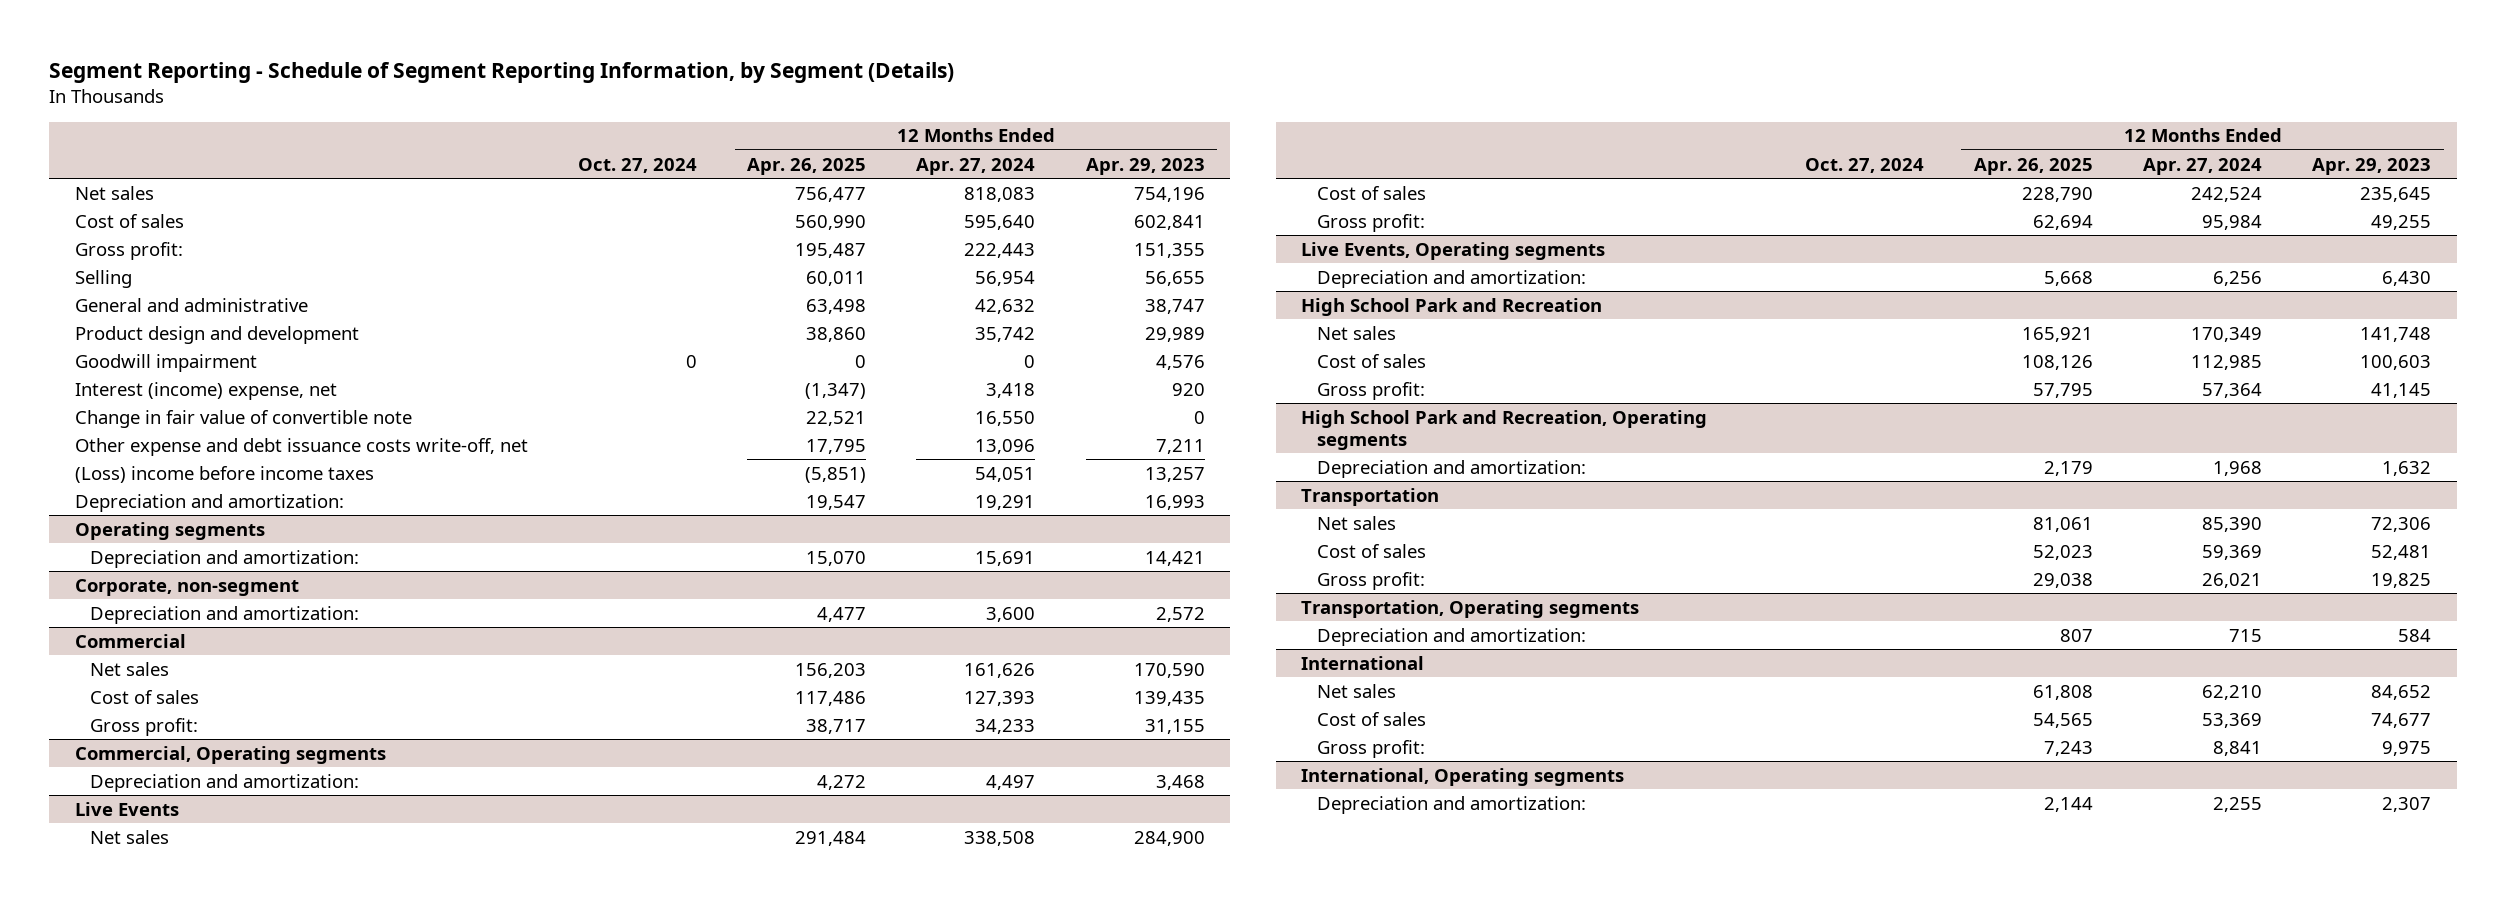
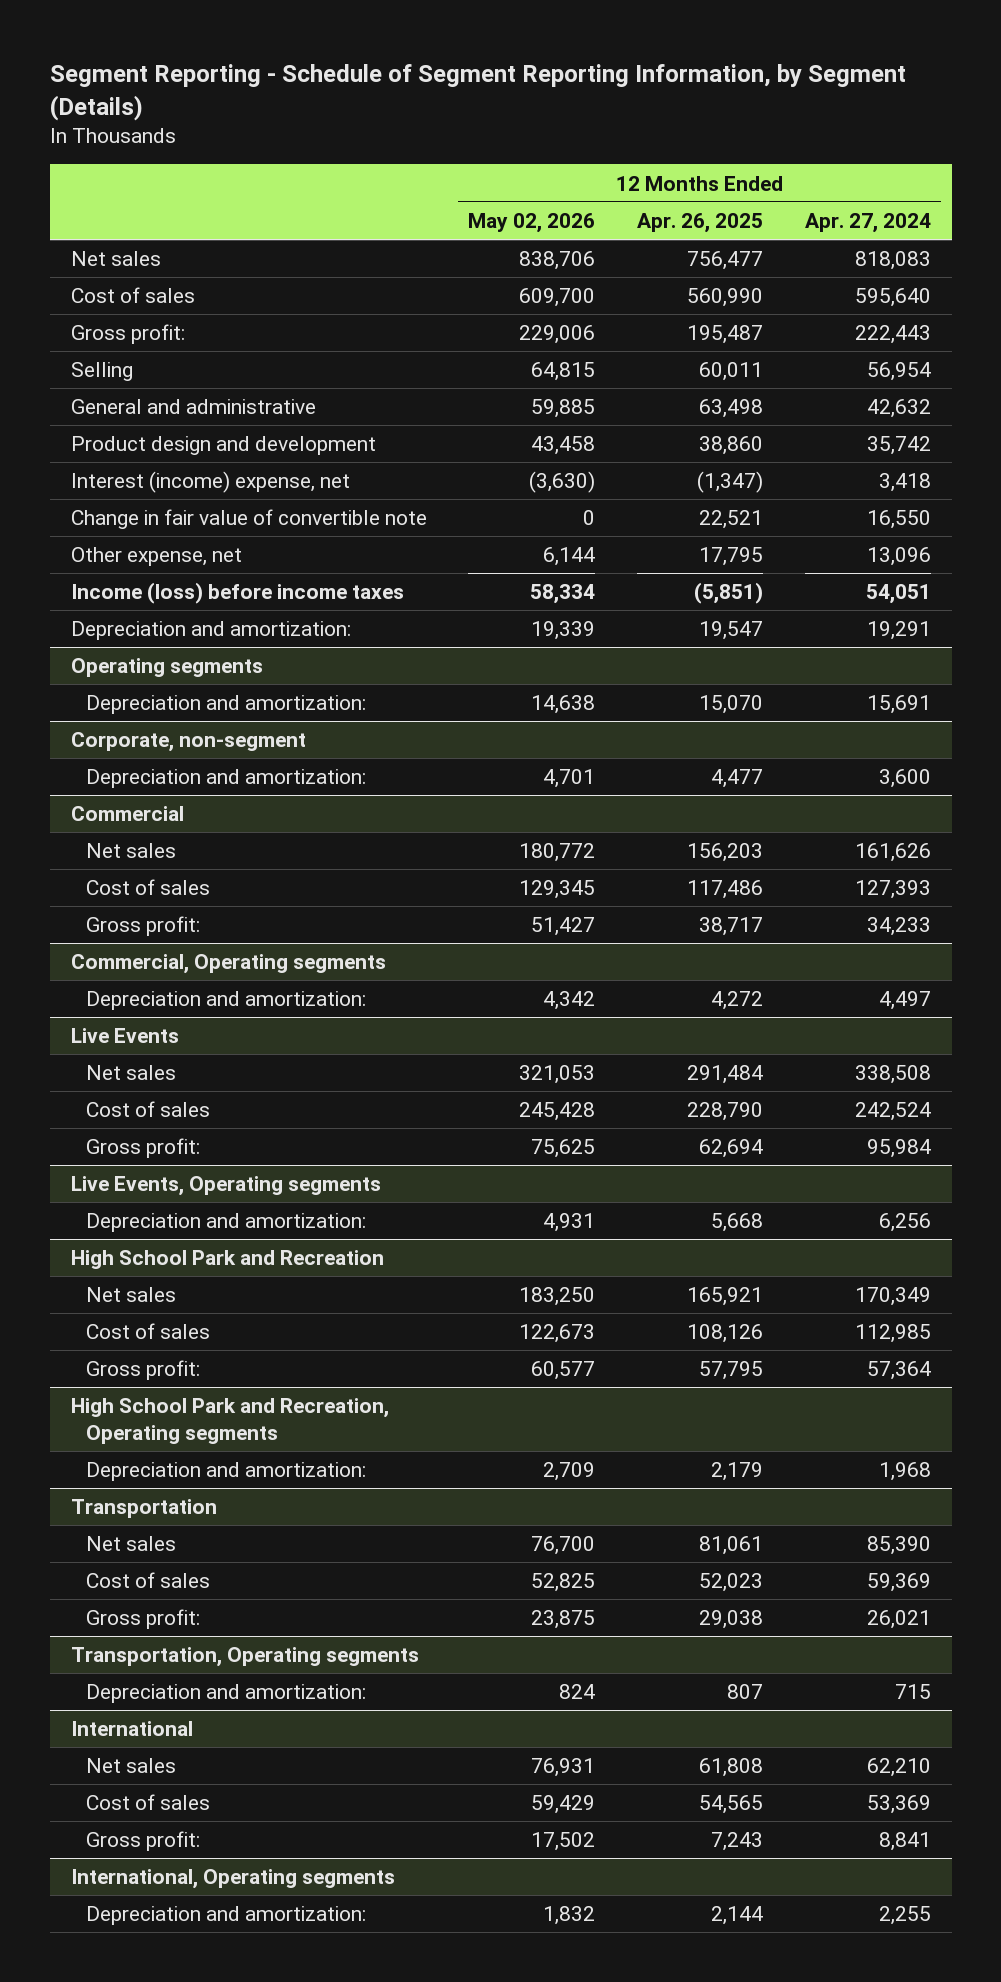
[577,157,697,173] Oct. 27, 2024 -> none
[1085,157,1205,175] Apr. 29, 2023 -> none
none -> [468,213,596,234] May 02, 2026
[74,353,257,372] Goodwill impairment -> none
[74,437,528,456] Other expense and debt issuance costs write-off, net -> [70,547,242,567] Other expense, net
[74,465,374,483] (Loss) income before income taxes -> [70,582,404,605] Income (loss) before income taxes

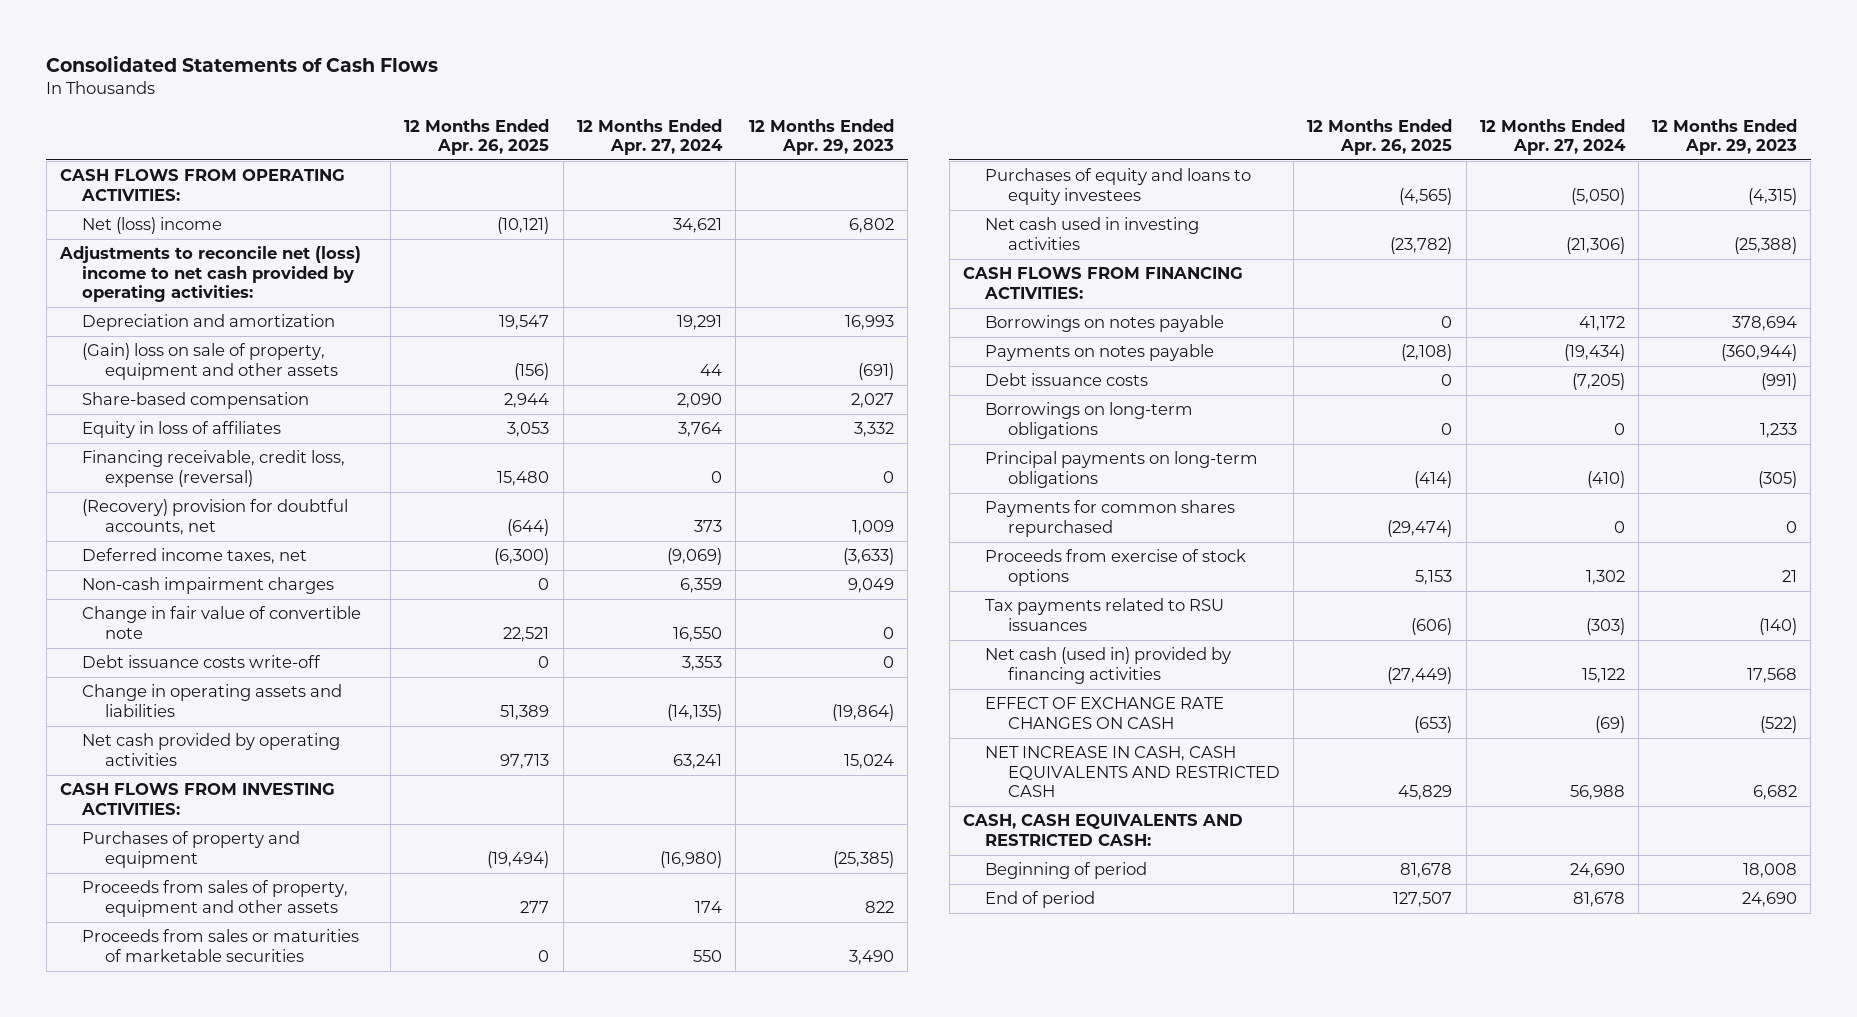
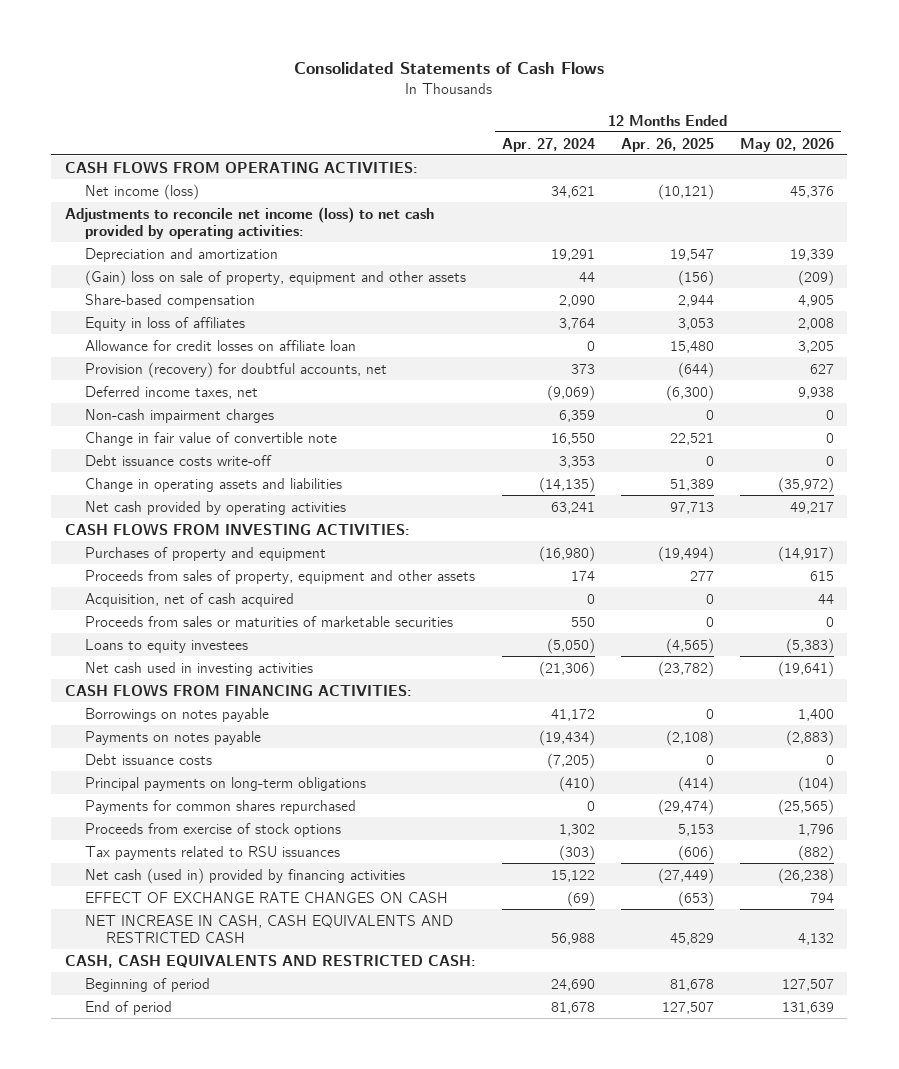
[749,118,895,155] 12 Months Ended Apr. 29, 2023 -> none
none -> [740,137,835,152] May 02, 2026
[82,217,223,235] Net (loss) income -> [85,183,200,200] Net income (loss)
[58,246,361,302] Adjustments to reconcile net (loss) income to net cash provided by operating activities: -> [64,206,434,240] Adjustments to reconcile net income (loss) to net cash provided by operating activities:
[82,450,346,487] Financing receivable, credit loss, expense (reversal) -> [85,339,357,351] Allowance for credit losses on affiliate loan
[82,499,349,535] (Recovery) provision for doubtful accounts, net -> [85,361,388,378] Provision (recovery) for doubtful accounts, net
none -> [85,592,295,607] Acquisition, net of cash acquired
[985,168,1252,205] Purchases of equity and loans to equity investees -> [85,638,249,653] Loans to equity investees
[985,402,1194,439] Borrowings on long-term obligations -> none

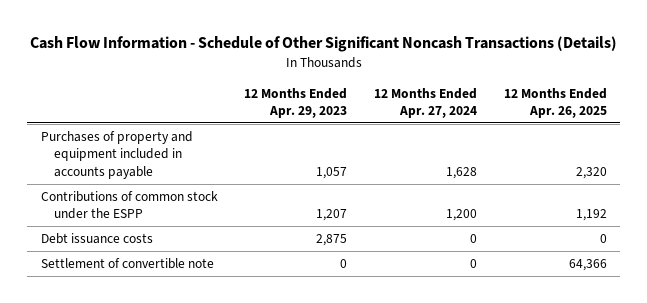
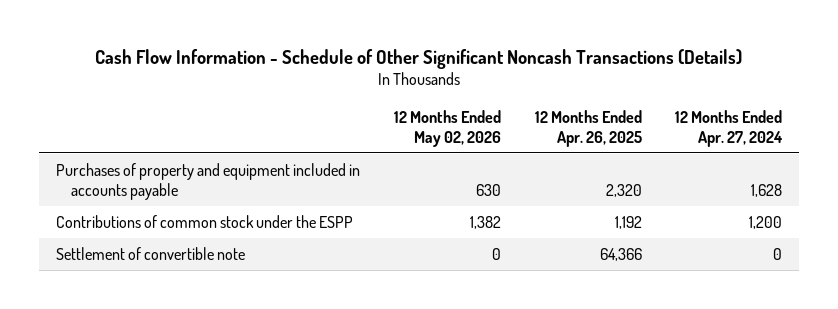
[244,87,348,119] 12 Months Ended Apr. 29, 2023 -> none
none -> [393,110,501,147] 12 Months Ended May 02, 2026
[40,232,153,244] Debt issuance costs -> none

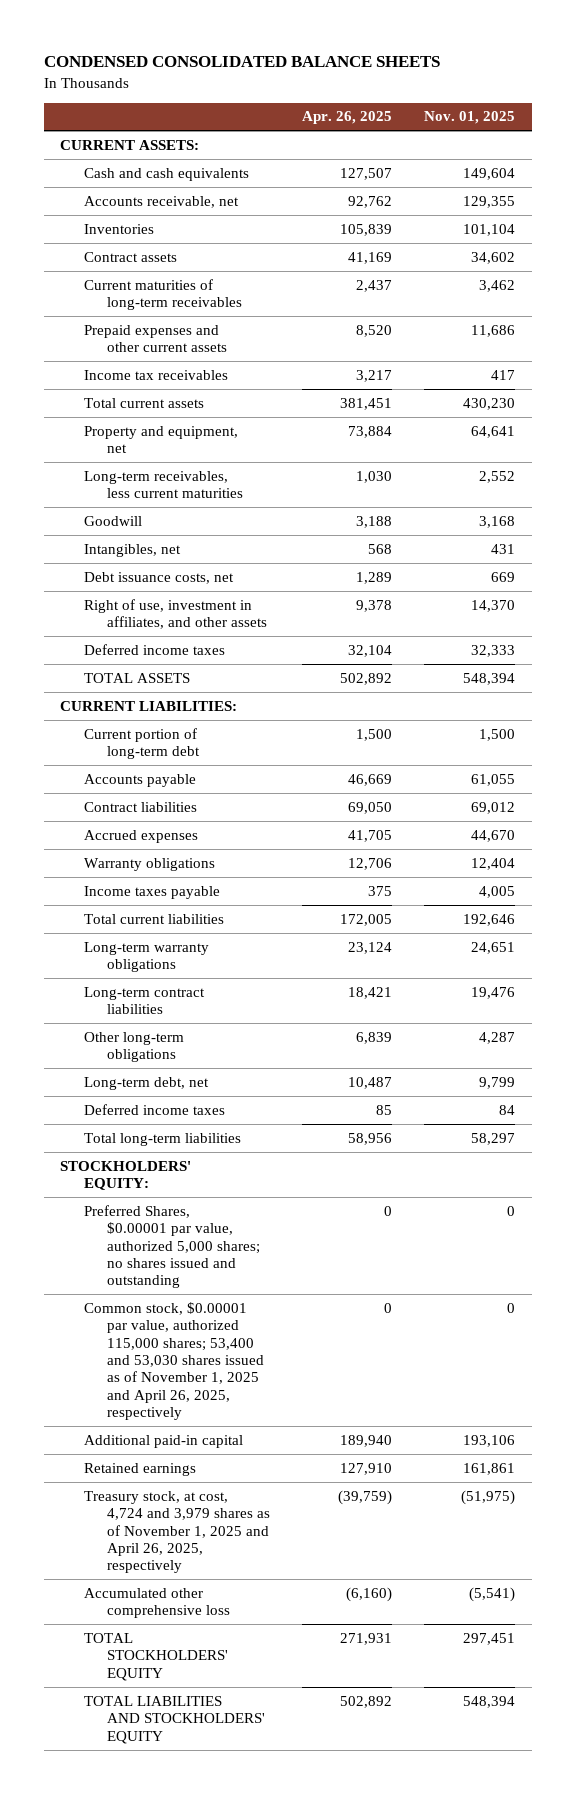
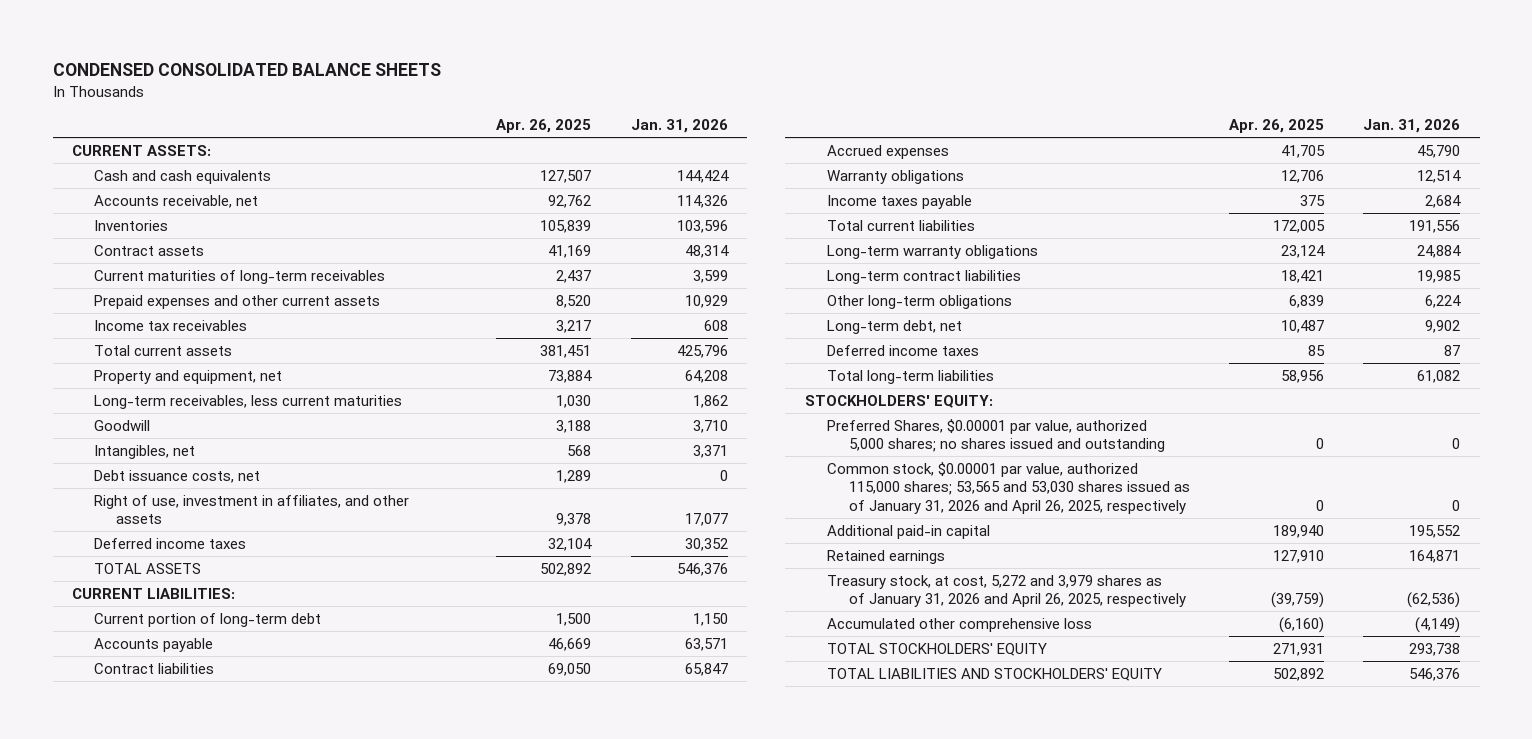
[424,111,516,125] Nov. 01, 2025 -> none
none -> [630,119,728,134] Jan. 31, 2026
[83,1301,264,1421] Common stock, $0.00001 par value, authorized 115,000 shares; 53,400 and 53,030 shares issued as of November 1, 2025 and April 26, 2025, respectively -> [826,461,1190,514] Common stock, $0.00001 par value, authorized 115,000 shares; 53,565 and 53,030 shares issued as of January 31, 2026 and April 26, 2025, respectively
[83,1490,270,1574] Treasury stock, at cost, 4,724 and 3,979 shares as of November 1, 2025 and April 26, 2025, respectively -> [826,574,1186,608] Treasury stock, at cost, 5,272 and 3,979 shares as of January 31, 2026 and April 26, 2025, respectively

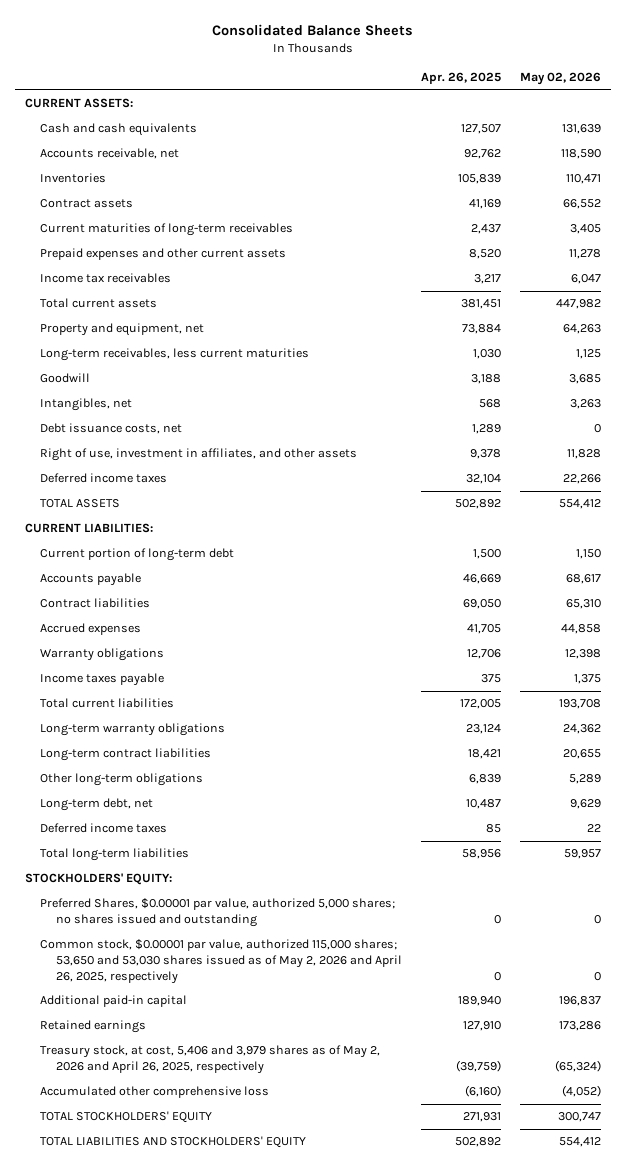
[52,63,441,77] CONDENSED CONSOLIDATED BALANCE SHEETS -> [211,23,413,36] Consolidated Balance Sheets
[630,119,728,134] Jan. 31, 2026 -> none
none -> [520,72,602,86] May 02, 2026
[826,461,1190,514] Common stock, $0.00001 par value, authorized 115,000 shares; 53,565 and 53,030 shares issued as of January 31, 2026 and April 26, 2025, respectively -> [40,939,403,985] Common stock, $0.00001 par value, authorized 115,000 shares; 53,650 and 53,030 shares issued as of May 2, 2026 and April 26, 2025, respectively
[826,574,1186,608] Treasury stock, at cost, 5,272 and 3,979 shares as of January 31, 2026 and April 26, 2025, respectively -> [40,1045,381,1075] Treasury stock, at cost, 5,406 and 3,979 shares as of May 2, 2026 and April 26, 2025, respectively

